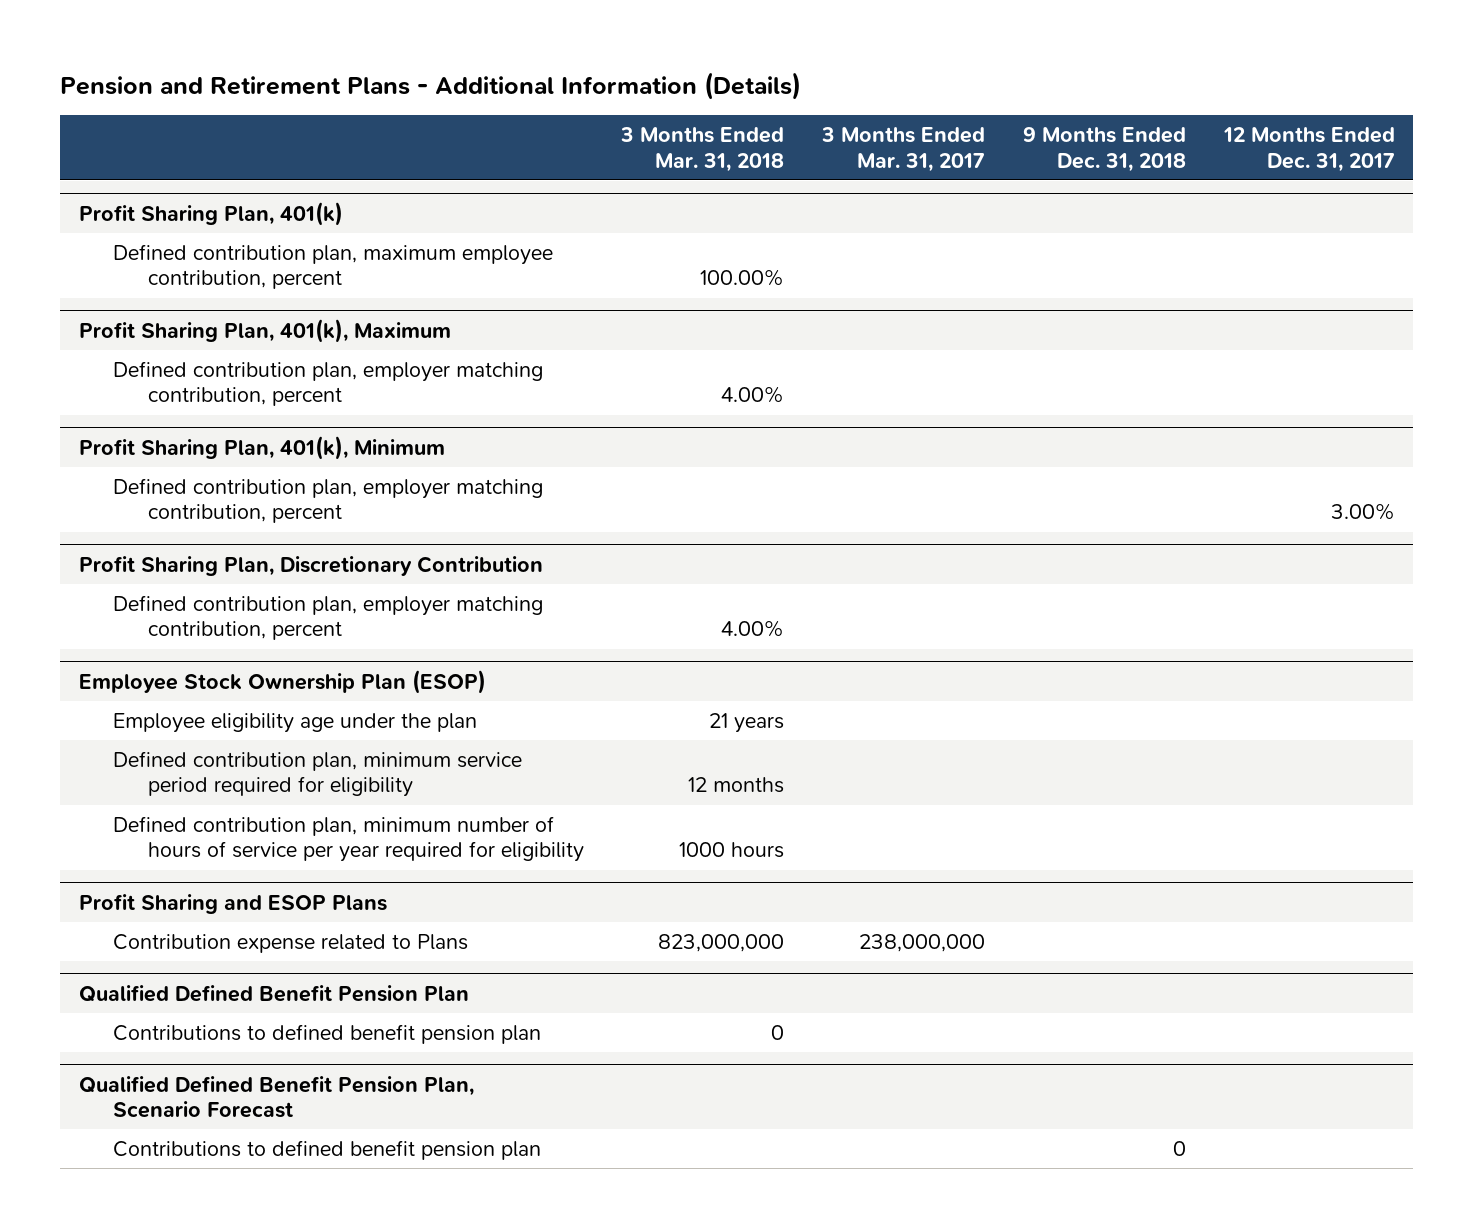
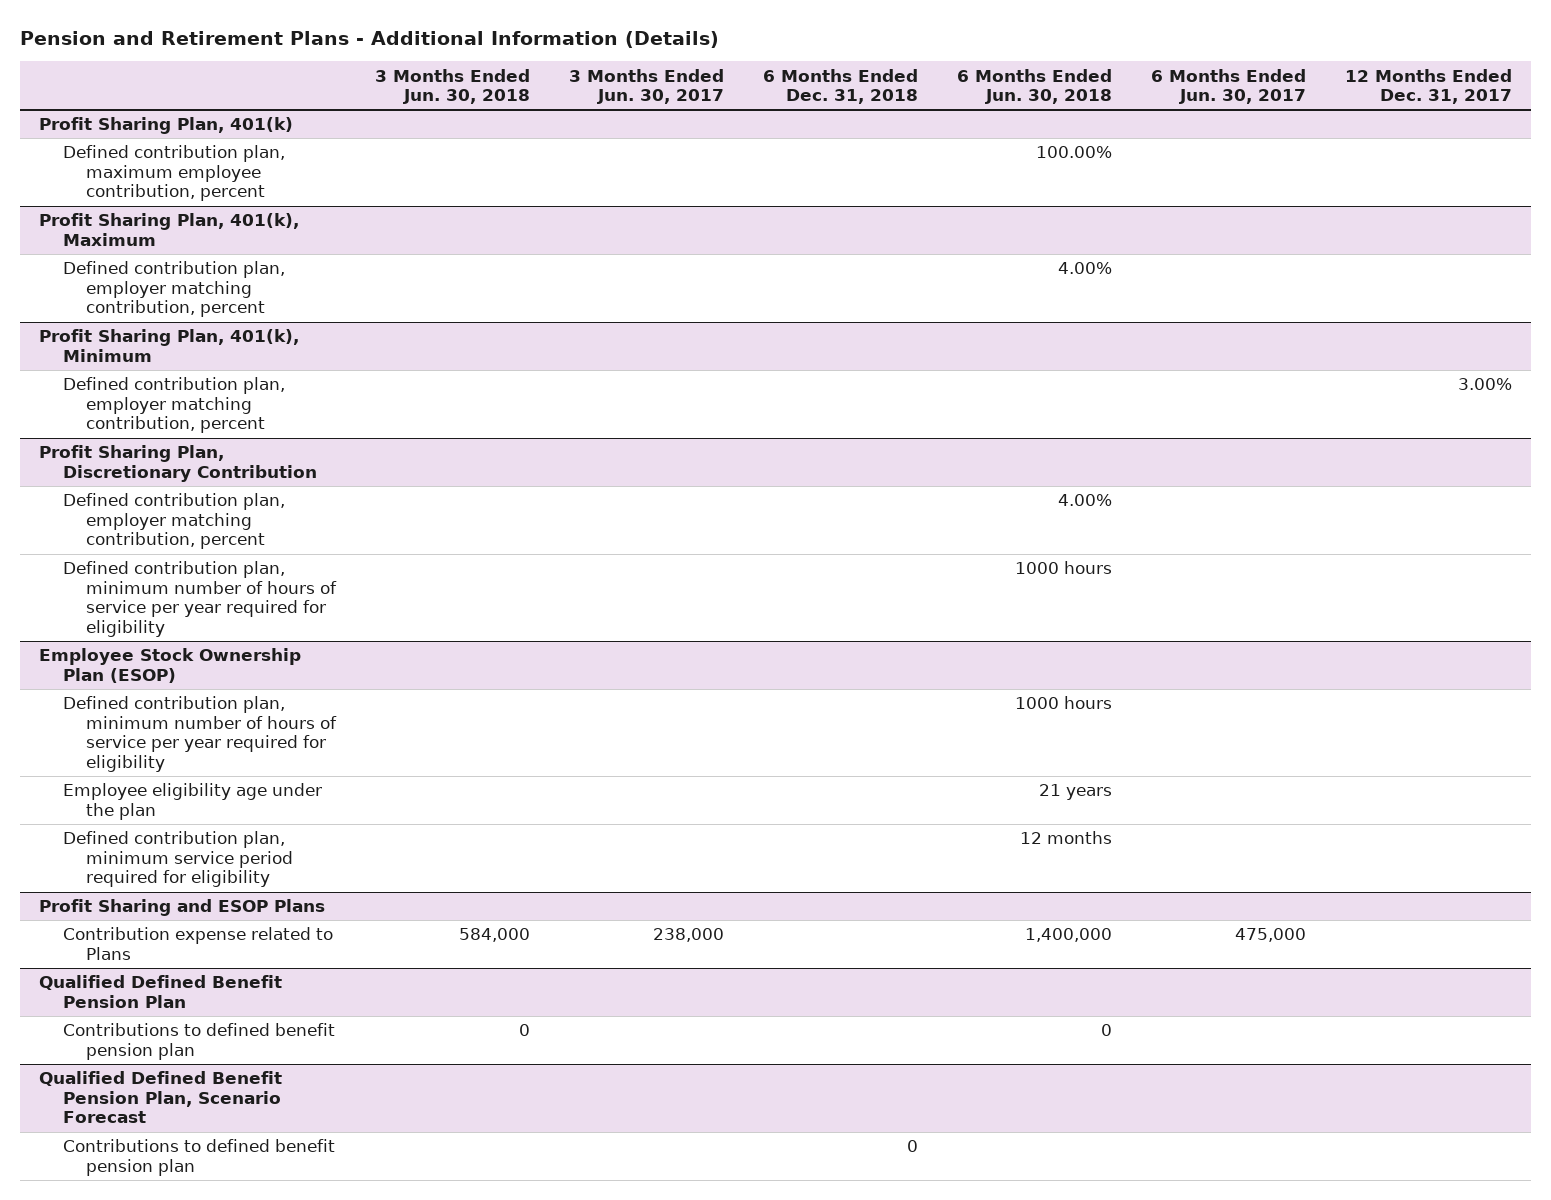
[620,127,785,172] 3 Months Ended Mar. 31, 2018 -> none
[821,127,986,172] 3 Months Ended Mar. 31, 2017 -> none
[1022,127,1186,172] 9 Months Ended Dec. 31, 2018 -> none
none -> [374,68,530,105] 3 Months Ended Jun. 30, 2018
none -> [568,68,724,105] 3 Months Ended Jun. 30, 2017
none -> [762,68,918,105] 6 Months Ended Dec. 31, 2018
none -> [956,68,1112,105] 6 Months Ended Jun. 30, 2018
none -> [1150,68,1306,105] 6 Months Ended Jun. 30, 2017
none -> [62,561,338,638] Defined contribution plan, minimum number of hours of service per year required for eligibility
[113,815,584,863] Defined contribution plan, minimum number of hours of service per year required for eligibility -> [62,696,338,773] Defined contribution plan, minimum number of hours of service per year required for eligibility

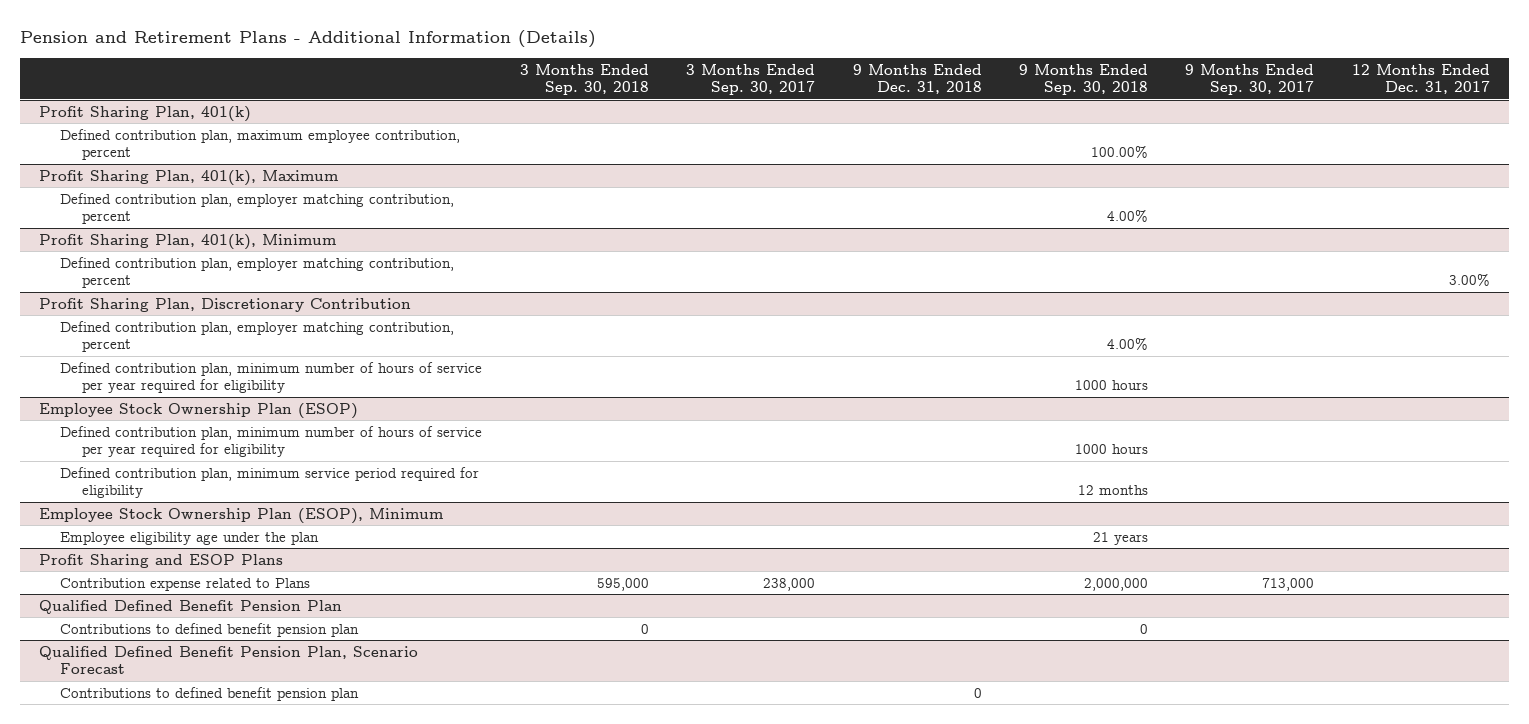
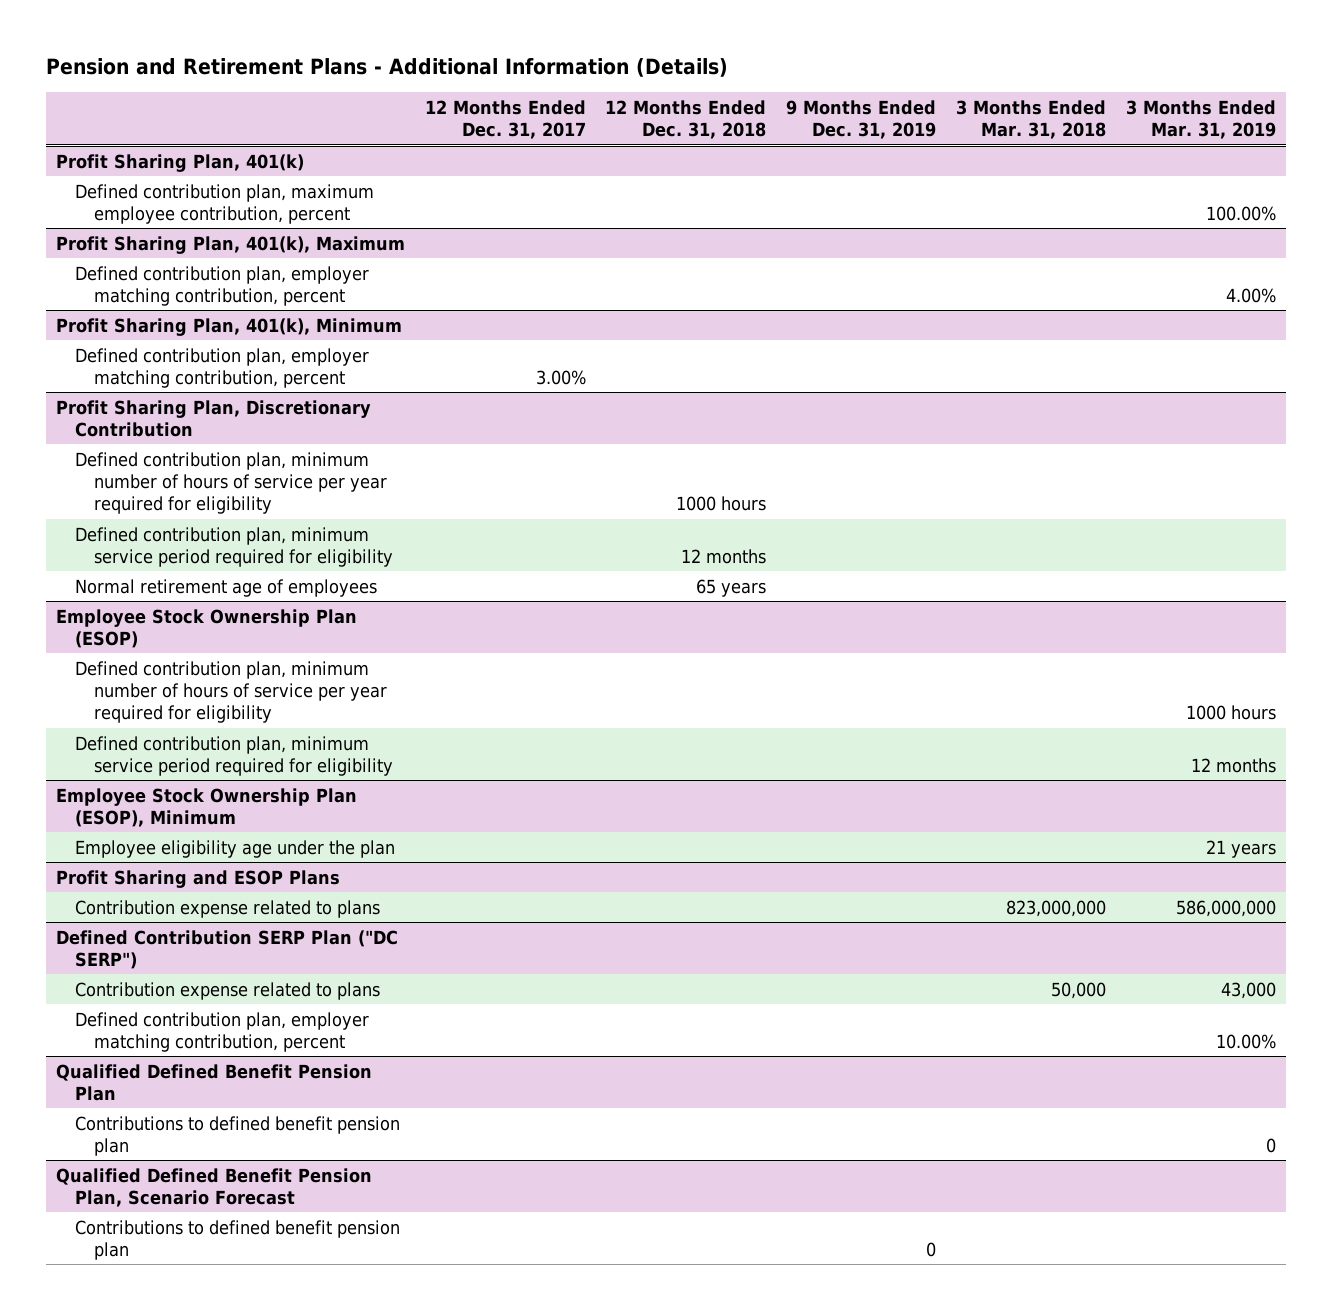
[519,63,649,95] 3 Months Ended Sep. 30, 2018 -> none
[686,63,816,95] 3 Months Ended Sep. 30, 2017 -> none
[852,63,982,94] 9 Months Ended Dec. 31, 2018 -> none
[1019,63,1149,95] 9 Months Ended Sep. 30, 2018 -> none
[1185,63,1315,95] 9 Months Ended Sep. 30, 2017 -> none
none -> [605,99,767,140] 12 Months Ended Dec. 31, 2018
none -> [786,99,937,140] 9 Months Ended Dec. 31, 2019
none -> [956,99,1107,140] 3 Months Ended Mar. 31, 2018
none -> [1125,99,1276,140] 3 Months Ended Mar. 31, 2019
[60,320,455,353] Defined contribution plan, employer matching contribution, percent -> none
none -> [74,526,393,568] Defined contribution plan, minimum service period required for eligibility
none -> [74,578,377,597] Normal retirement age of employees
[60,577,311,591] Contribution expense related to Plans -> [74,899,380,918] Contribution expense related to plans
none -> [55,929,398,970] Defined Contribution SERP Plan ("DC SERP")
none -> [74,981,380,1000] Contribution expense related to plans
none -> [74,1011,369,1053] Defined contribution plan, employer matching contribution, percent

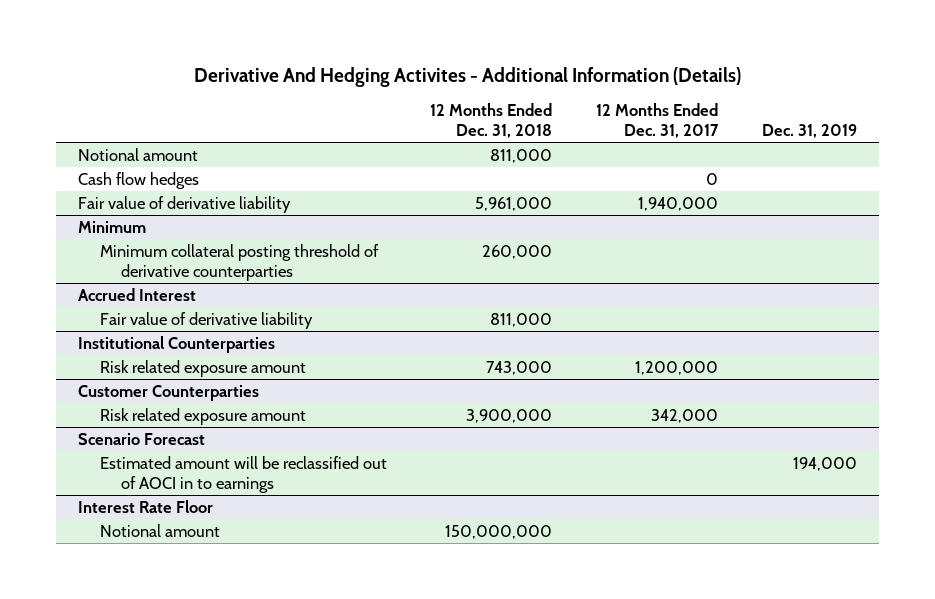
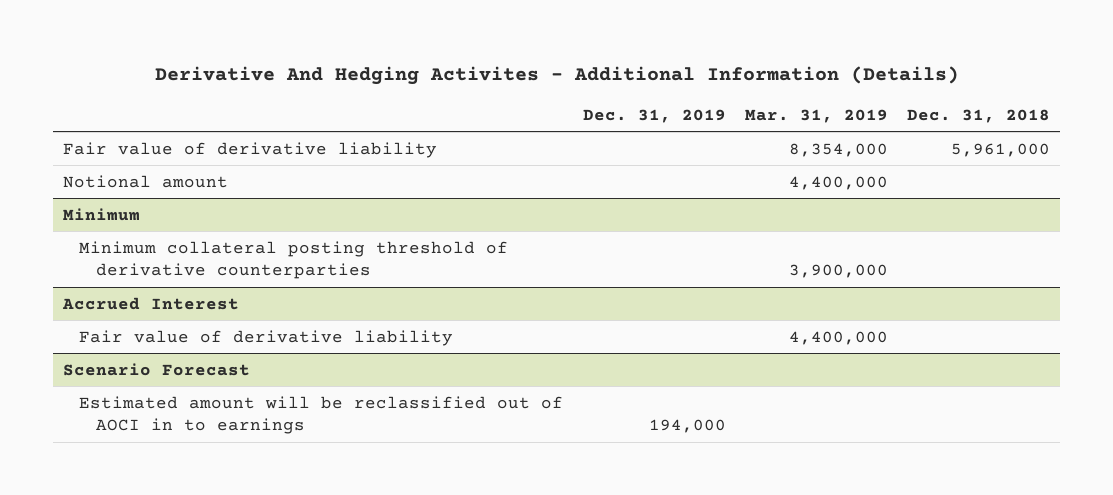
[430,102,553,138] 12 Months Ended Dec. 31, 2018 -> none
[596,102,720,138] 12 Months Ended Dec. 31, 2017 -> none
none -> [744,108,888,123] Mar. 31, 2019
none -> [907,108,1051,123] Dec. 31, 2018
[78,171,200,189] Cash flow hedges -> none
[78,147,199,161] Notional amount -> [63,174,229,188] Notional amount
[78,335,276,353] Institutional Counterparties -> none
[99,359,306,377] Risk related exposure amount -> none
[78,384,260,401] Customer Counterparties -> none
[99,407,306,425] Risk related exposure amount -> none
[78,499,214,513] Interest Rate Floor -> none
[99,523,220,537] Notional amount -> none

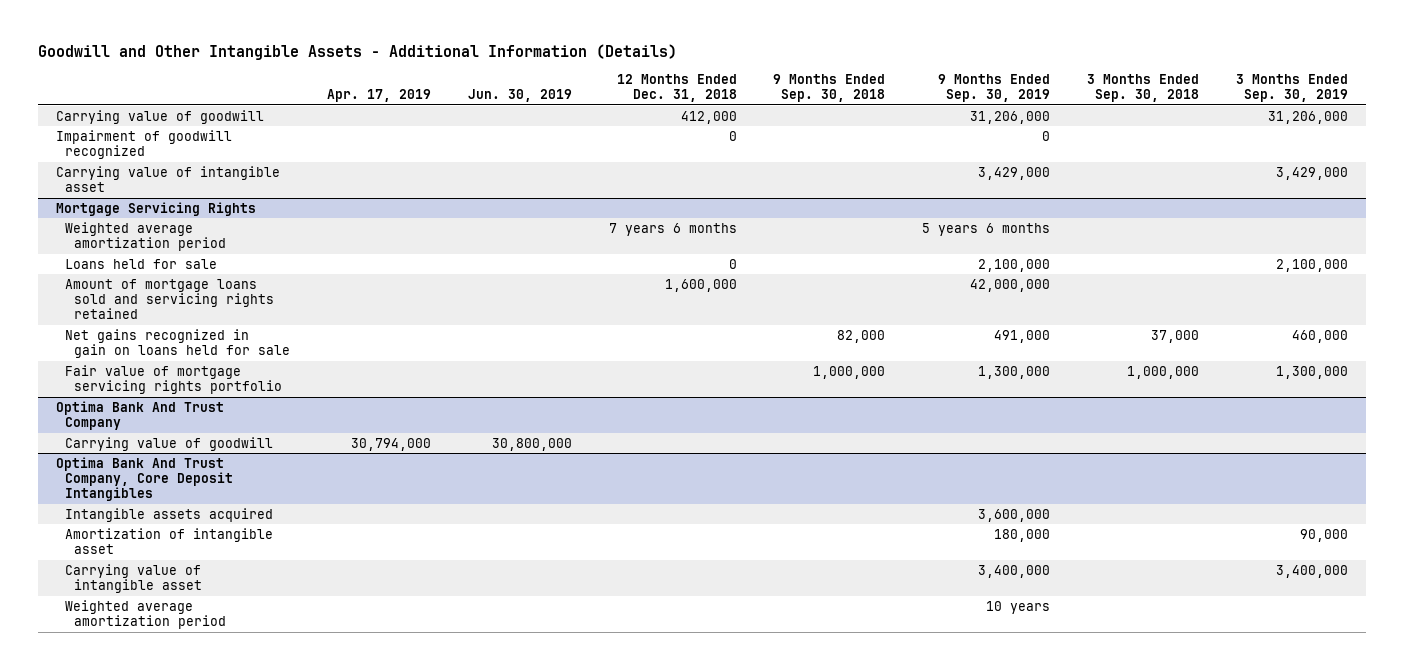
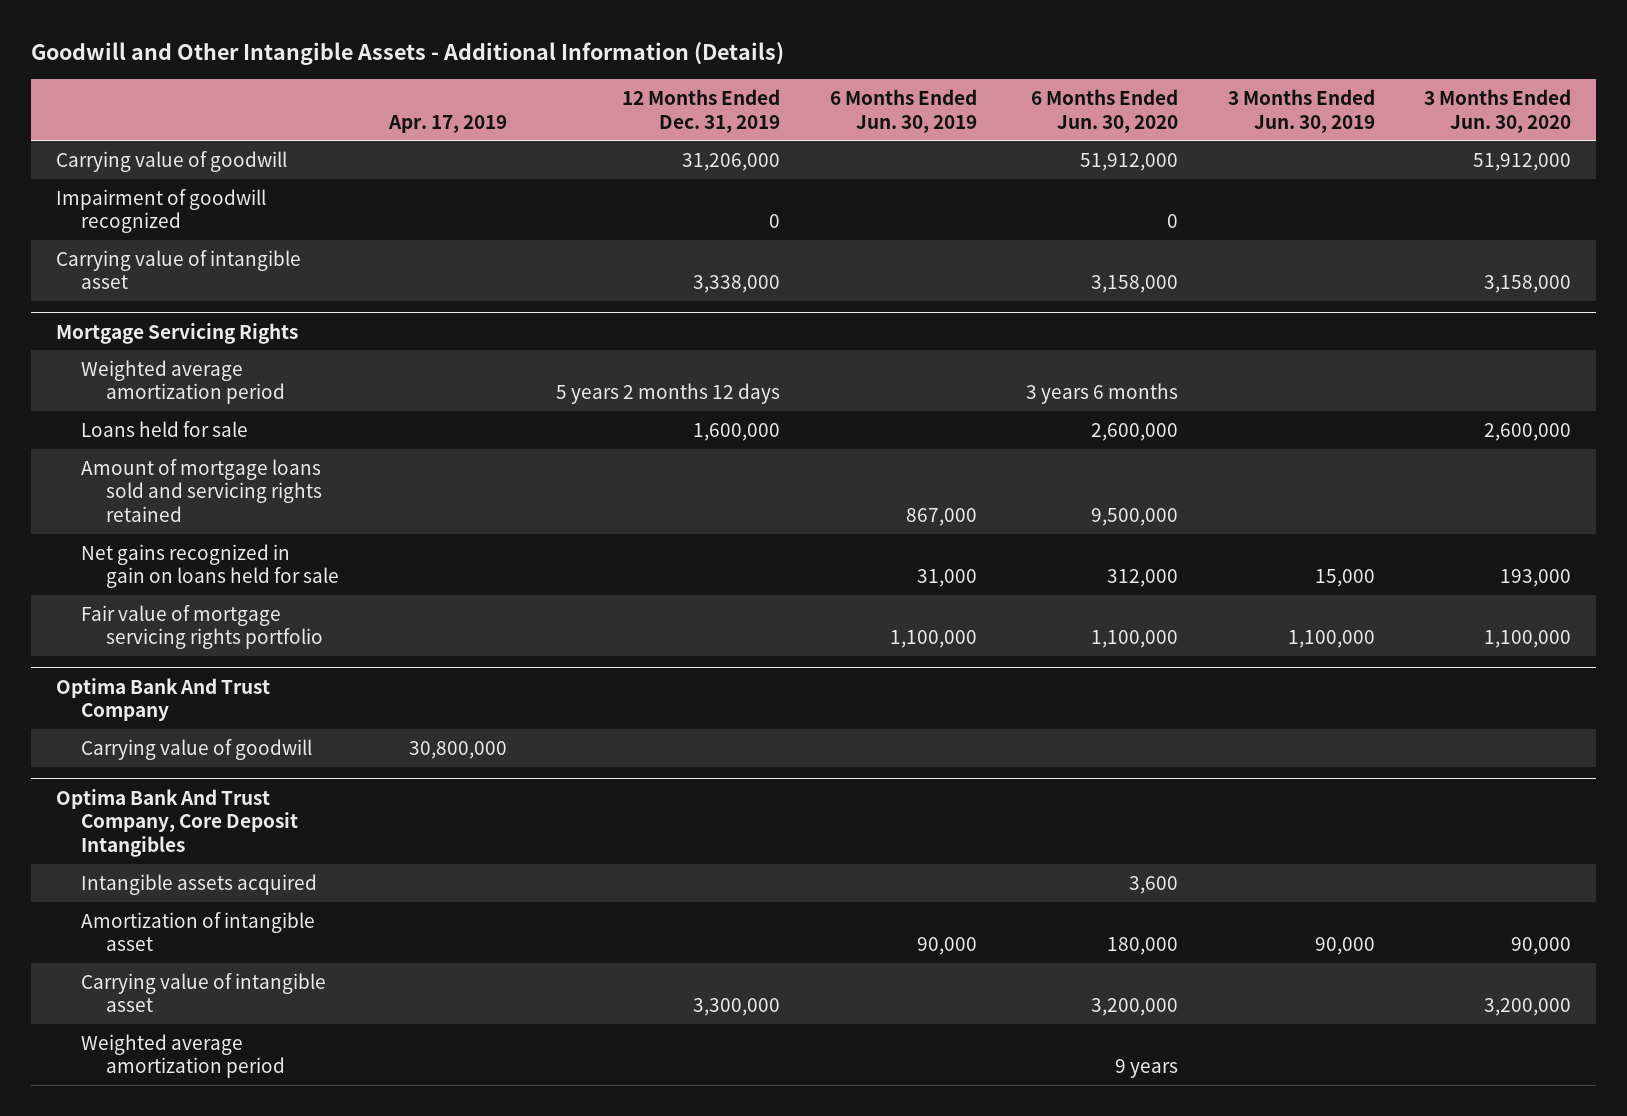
[467,89,572,103] Jun. 30, 2019 -> none
[616,74,737,103] 12 Months Ended Dec. 31, 2018 -> none
[773,74,886,103] 9 Months Ended Sep. 30, 2018 -> none
[938,74,1051,103] 9 Months Ended Sep. 30, 2019 -> none
[1086,74,1199,103] 3 Months Ended Sep. 30, 2018 -> none
[1235,74,1348,103] 3 Months Ended Sep. 30, 2019 -> none
none -> [622,88,781,133] 12 Months Ended Dec. 31, 2019
none -> [829,88,977,133] 6 Months Ended Jun. 30, 2019
none -> [1031,88,1179,133] 6 Months Ended Jun. 30, 2020
none -> [1227,88,1375,133] 3 Months Ended Jun. 30, 2019
none -> [1424,88,1572,133] 3 Months Ended Jun. 30, 2020
[351,437,432,451] 30,794,000 -> [408,740,507,759] 30,800,000

